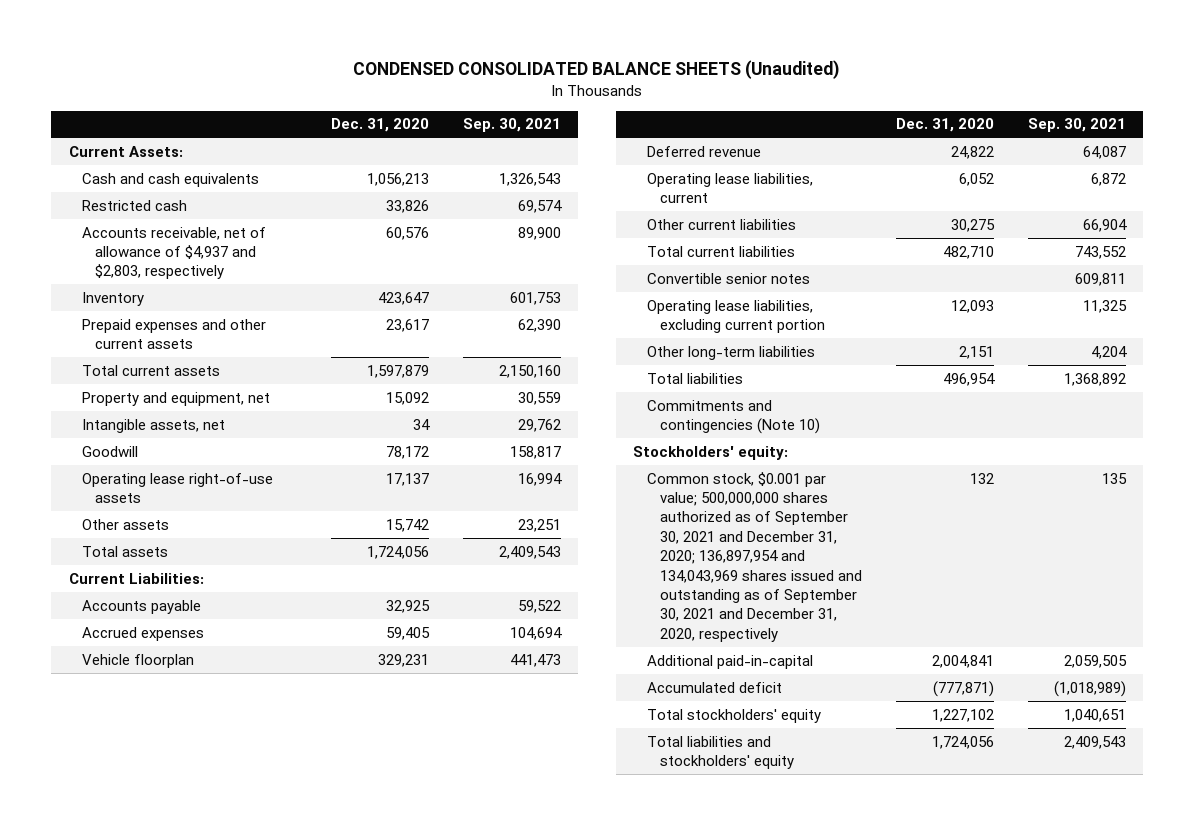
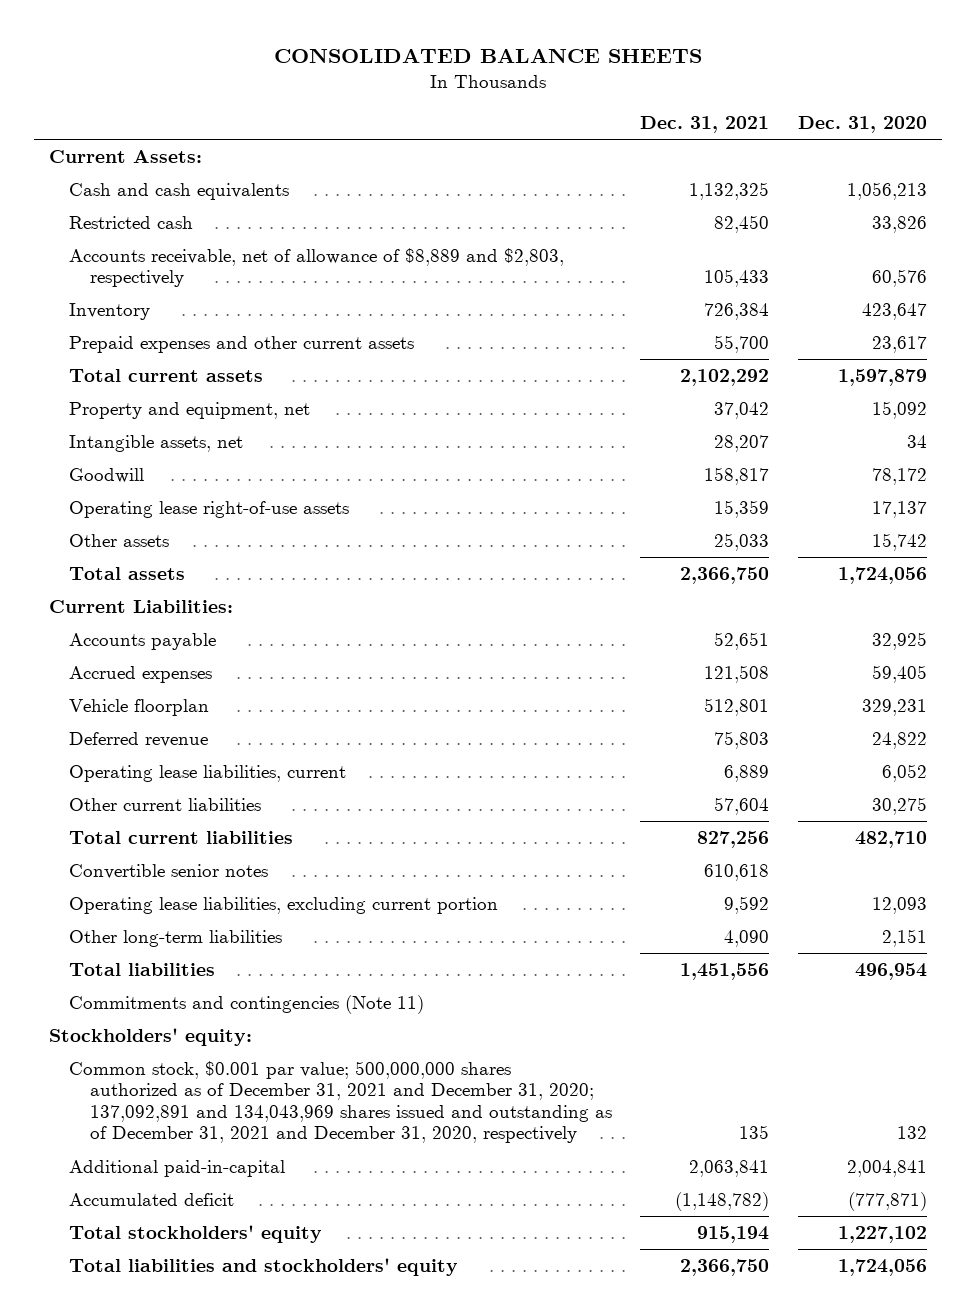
[353,60,841,80] CONDENSED CONSOLIDATED BALANCE SHEETS (Unaudited) -> [274,48,703,64] CONSOLIDATED BALANCE SHEETS
[463,118,562,133] Sep. 30, 2021 -> none
none -> [640,116,770,134] Dec. 31, 2021
[81,226,266,280] Accounts receivable, net of allowance of $4,937 and $2,803, respectively -> [69,247,565,288] Accounts receivable, net of allowance of $8,889 and $2,803, respectively
[646,399,820,435] Commitments and contingencies (Note 10) -> [69,994,425,1014] Commitments and contingencies (Note 11)
[646,471,862,642] Common stock, $0.001 par value; 500,000,000 shares authorized as of September 30, 2021 and December 31, 2020; 136,897,954 and 134,043,969 shares issued and outstanding as of September 30, 2021 and December 31, 2020, respectively -> [69,1060,612,1144] Common stock, $0.001 par value; 500,000,000 shares authorized as of December 31, 2021 and December 31, 2020; 137,092,891 and 134,043,969 shares issued and outstanding as of December 31, 2021 and December 31, 2020, respectively

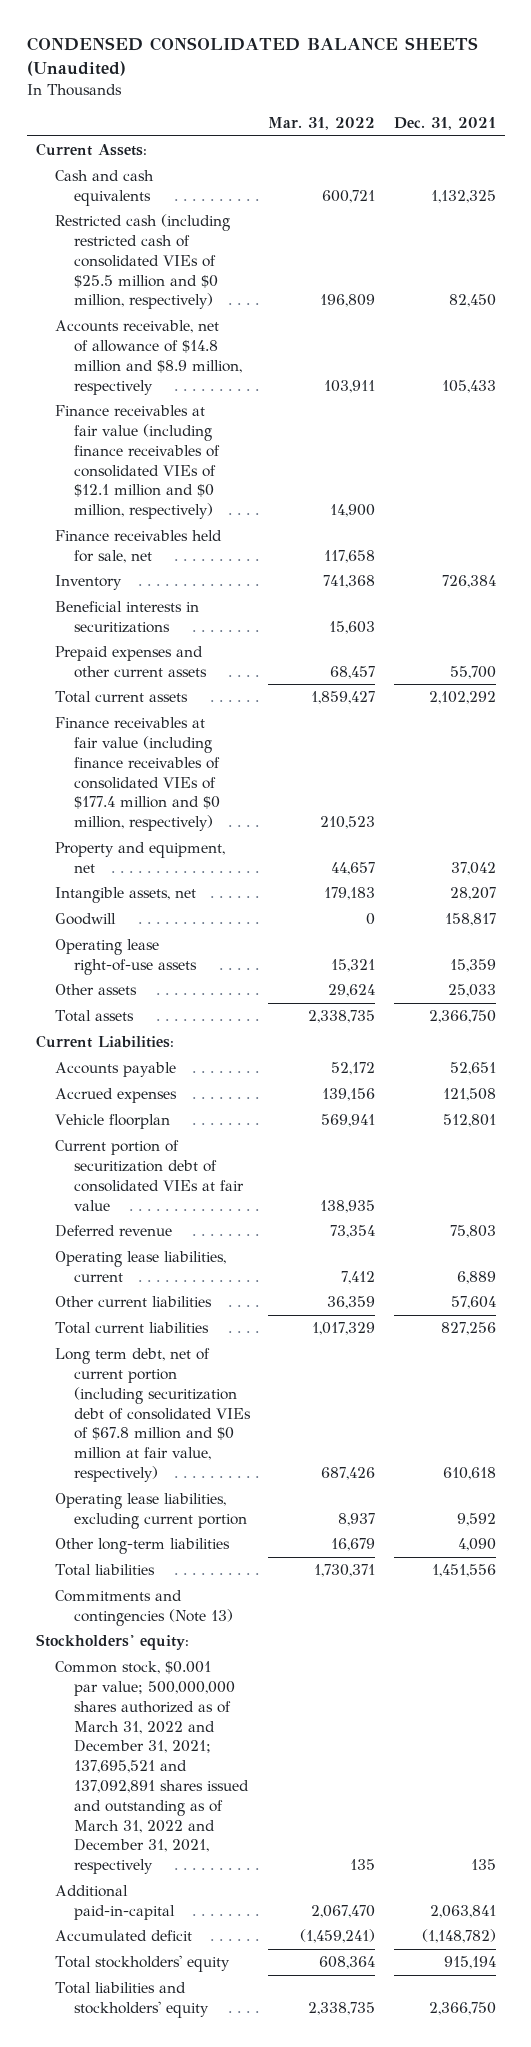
[274,48,703,64] CONSOLIDATED BALANCE SHEETS -> [26,37,478,77] CONDENSED CONSOLIDATED BALANCE SHEETS (Unaudited)
[798,116,928,134] Dec. 31, 2020 -> none
none -> [268,117,376,131] Mar. 31, 2022
[69,215,194,229] Restricted cash -> [55,214,231,310] Restricted cash (including restricted cash of consolidated VIEs of $25.5 million and $0 million, respectively)
[69,247,565,288] Accounts receivable, net of allowance of $8,889 and $2,803, respectively -> [55,320,243,395] Accounts receivable, net of allowance of $14.8 million and $8.9 million, respectively
none -> [55,405,221,520] Finance receivables at fair value (including finance receivables of consolidated VIEs of $12.1 million and $0 million, respectively)
none -> [55,530,223,563] Finance receivables held for sale, net
none -> [55,601,200,633] Beneficial interests in securitizations
none -> [55,717,221,832] Finance receivables at fair value (including finance receivables of consolidated VIEs of $177.4 million and $0 million, respectively)
none -> [55,1140,245,1211] Current portion of securitization debt of consolidated VIEs at fair value
[69,863,269,879] Convertible senior notes -> [55,1348,252,1482] Long term debt, net of current portion (including securitization debt of consolidated VIEs of $67.8 million and $0 million at fair value, respectively)
[69,994,425,1014] Commitments and contingencies (Note 11) -> [55,1590,234,1626] Commitments and contingencies (Note 13)
[69,1060,612,1144] Common stock, $0.001 par value; 500,000,000 shares authorized as of December 31, 2021 and December 31, 2020; 137,092,891 and 134,043,969 shares issued and outstanding as of December 31, 2021 and December 31, 2020, respectively -> [55,1661,250,1875] Common stock, $0.001 par value; 500,000,000 shares authorized as of March 31, 2022 and December 31, 2021; 137,695,521 and 137,092,891 shares issued and outstanding as of March 31, 2022 and December 31, 2021, respectively

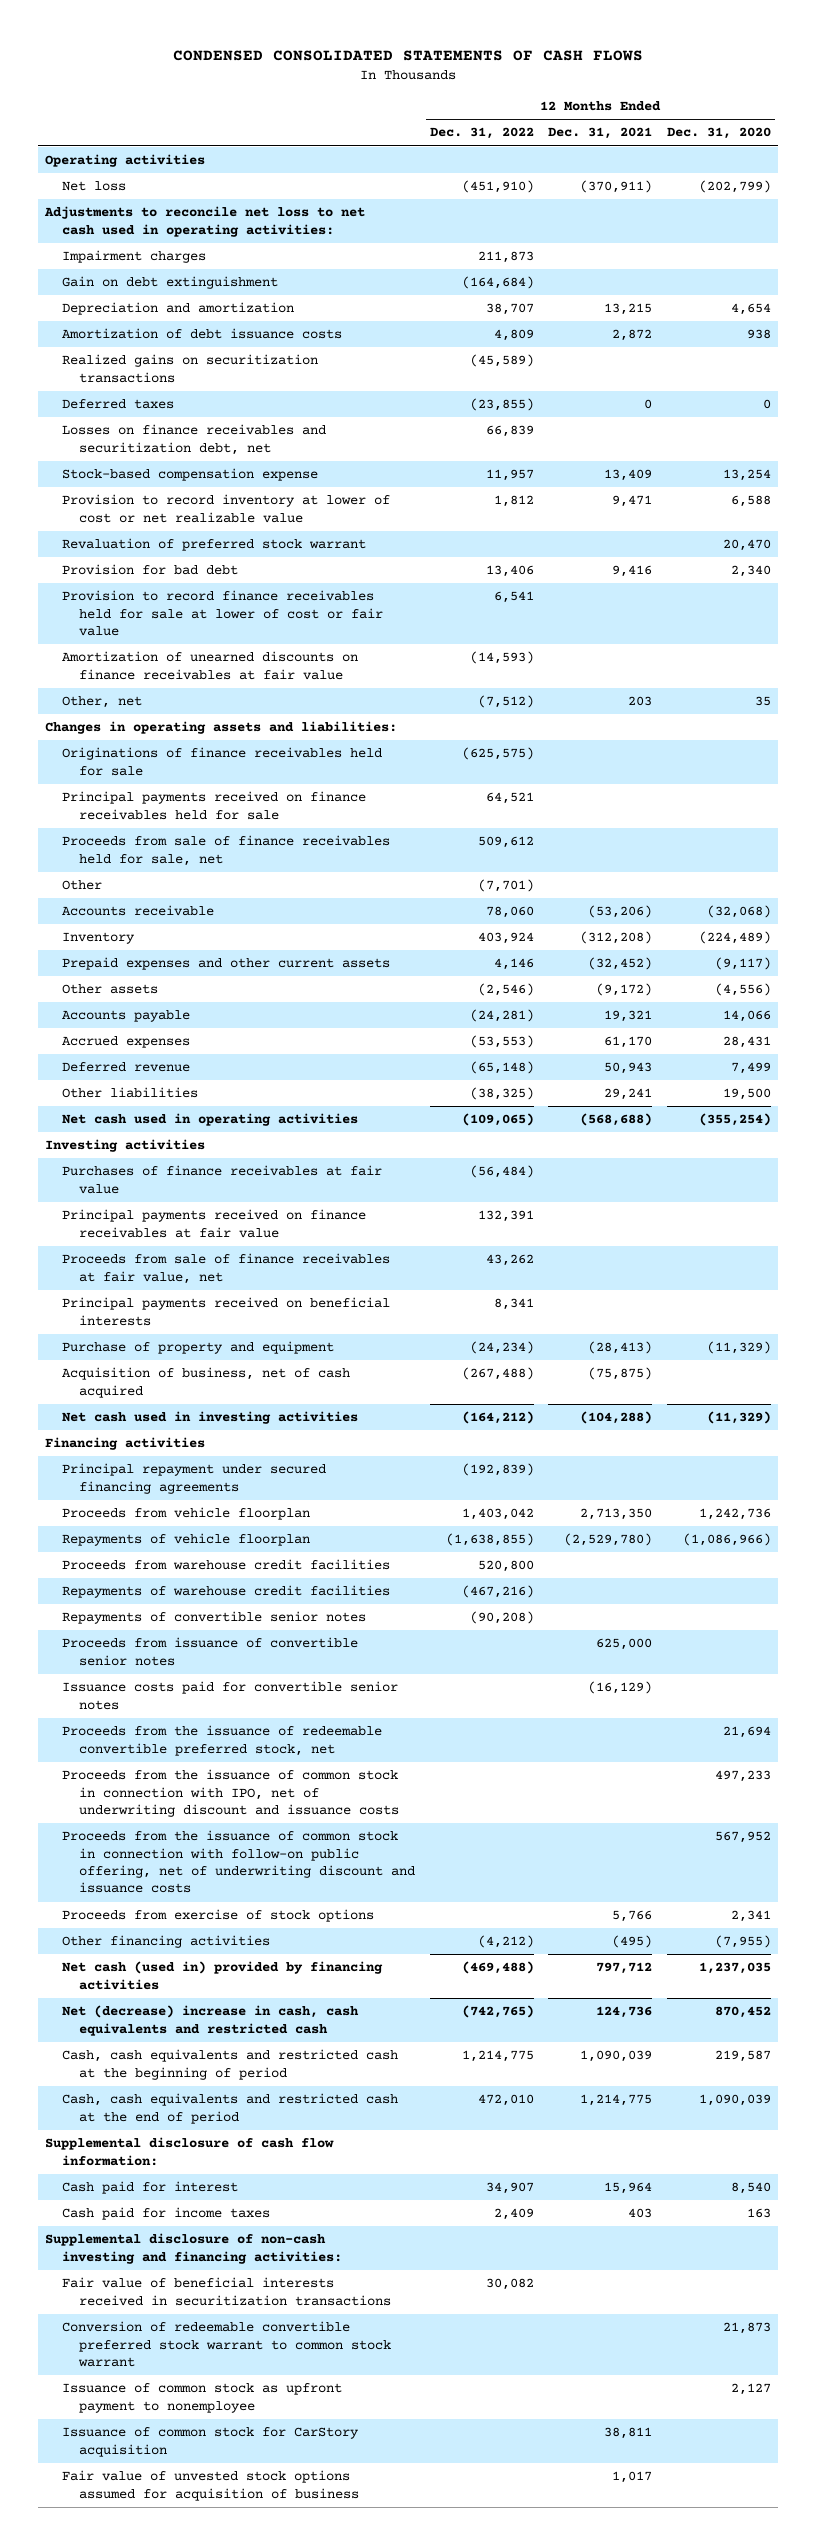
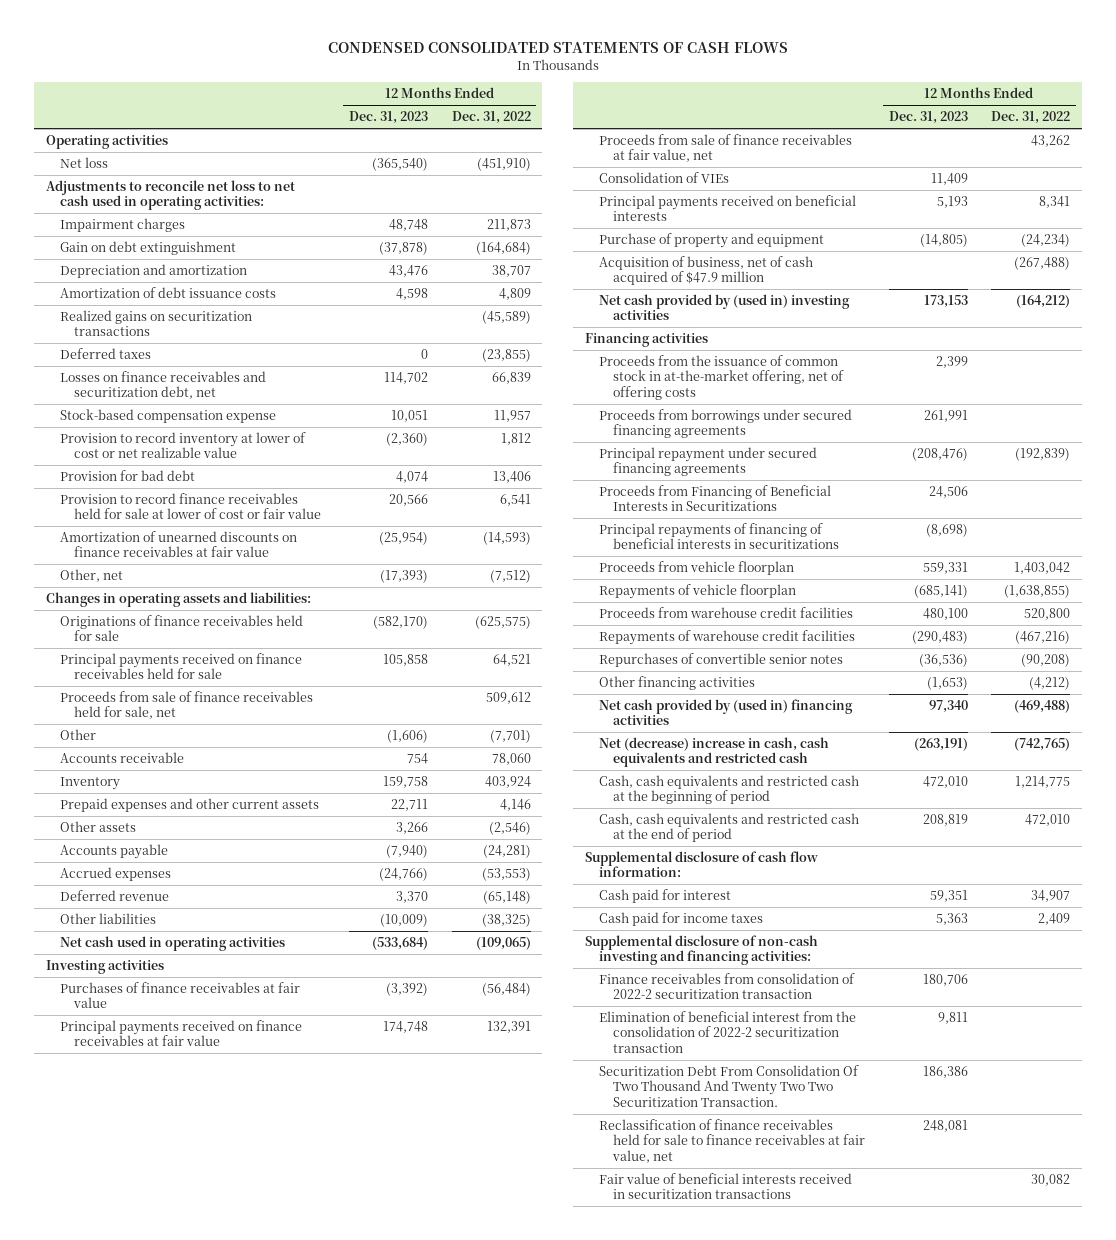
[548,127,653,140] Dec. 31, 2021 -> none
[667,127,772,140] Dec. 31, 2020 -> none
none -> [349,111,429,125] Dec. 31, 2023
[62,538,367,552] Revaluation of preferred stock warrant -> none
none -> [599,171,730,183] Consolidation of VIEs
[62,1367,351,1398] Acquisition of business, net of cash acquired -> [599,255,814,286] Acquisition of business, net of cash acquired of $47.9 million
[62,1411,359,1425] Net cash used in investing activities -> [599,293,851,321] Net cash provided by (used in) investing activities
none -> [599,354,845,400] Proceeds from the issuance of common stock in at-the-market offering, net of offering costs
none -> [599,408,853,439] Proceeds from borrowings under secured financing agreements
none -> [599,484,832,512] Proceeds from Financing of Beneficial Interests in Securitizations
none -> [599,522,840,550] Principal repayments of financing of beneficial interests in securitizations
[62,1637,359,1666] Proceeds from issuance of convertible senior notes -> none
[62,1681,399,1710] Issuance costs paid for convertible senior notes -> none
[62,1725,383,1756] Proceeds from the issuance of redeemable convertible preferred stock, net -> none
[62,1769,399,1818] Proceeds from the issuance of common stock in connection with IPO, net of underwriting discount and issuance costs -> none
[62,1830,415,1894] Proceeds from the issuance of common stock in connection with follow-on public offering, net of underwriting discount and issuance costs -> none
[62,1909,375,1923] Proceeds from exercise of stock options -> none
[62,1611,367,1625] Repayments of convertible senior notes -> [599,652,844,667] Repurchases of convertible senior notes
[62,1961,384,1990] Net cash (used in) provided by financing activities -> [599,698,854,726] Net cash provided by (used in) financing activities
none -> [599,972,856,1000] Finance receivables from consolidation of 2022-2 securitization transaction
none -> [599,1010,857,1053] Elimination of beneficial interest from the consolidation of 2022-2 securitization transaction
none -> [599,1064,860,1107] Securitization Debt From Consolidation Of Two Thousand And Twenty Two Two Securitization Transaction.
none -> [599,1118,866,1163] Reclassification of finance receivables held for sale to finance receivables at fair value, net
[62,2321,391,2368] Conversion of redeemable convertible preferred stock warrant to common stock warrant -> none
[62,2383,343,2413] Issuance of common stock as upfront payment to nonemployee -> none
[62,2427,360,2457] Issuance of common stock for CarStory acquisition -> none
[62,2470,359,2501] Fair value of unvested stock options assumed for acquisition of business -> none

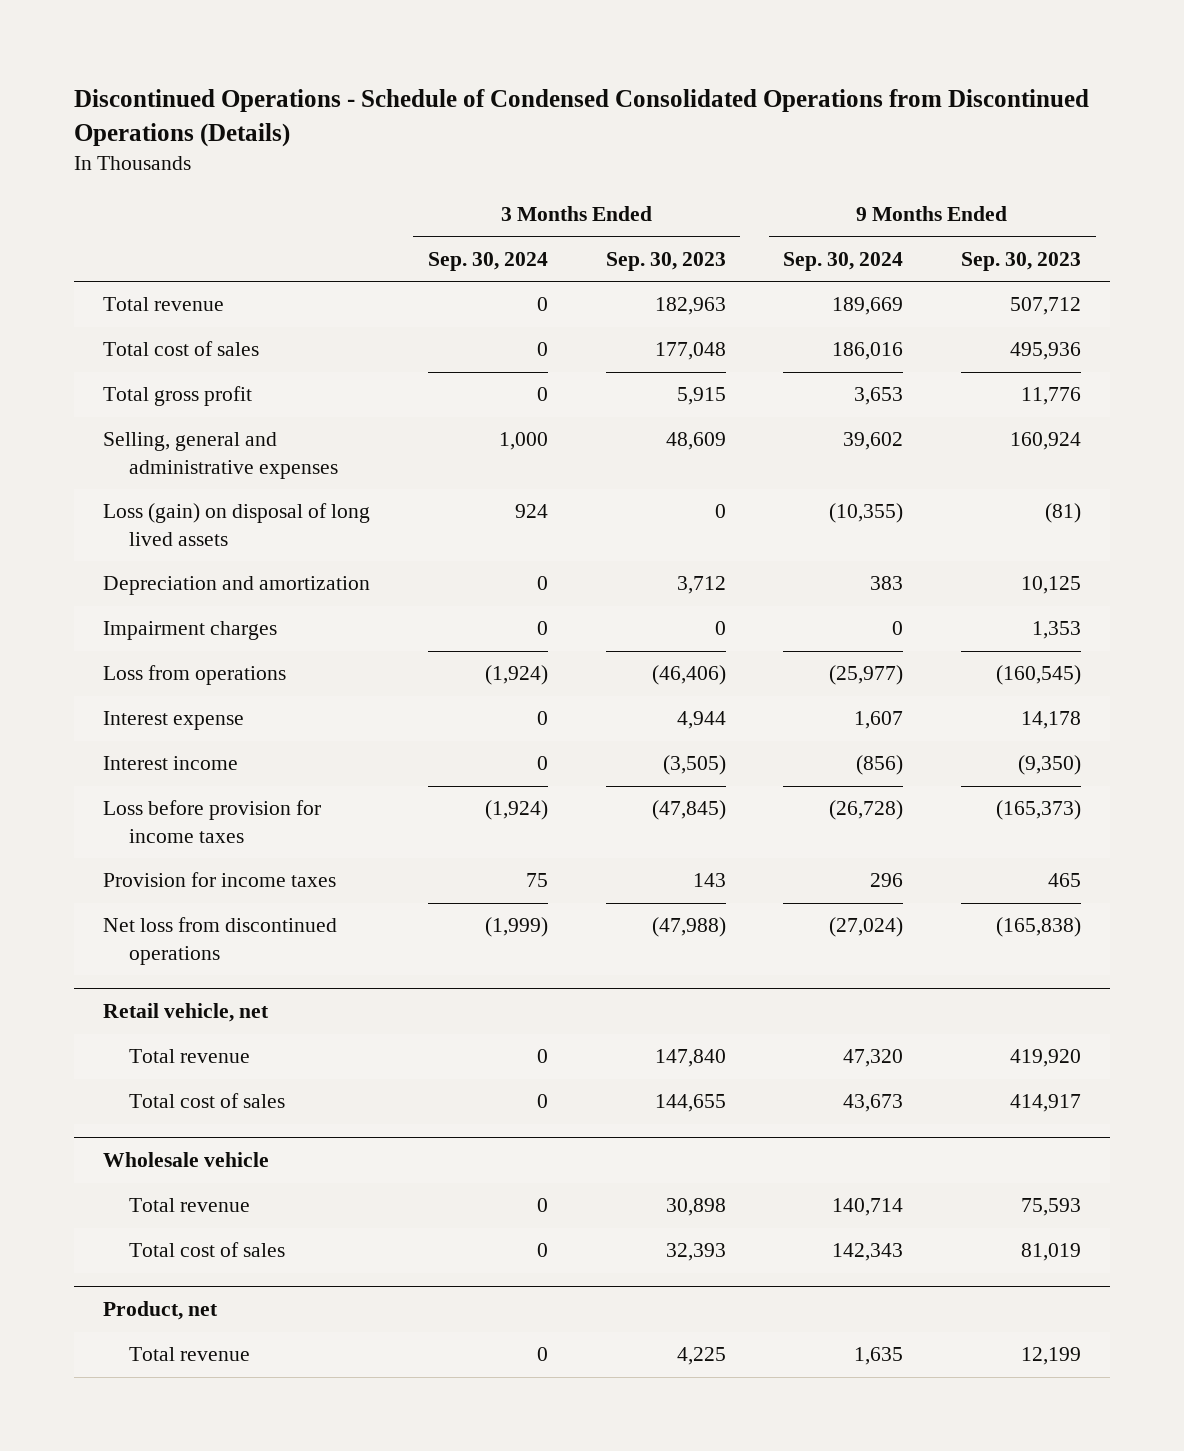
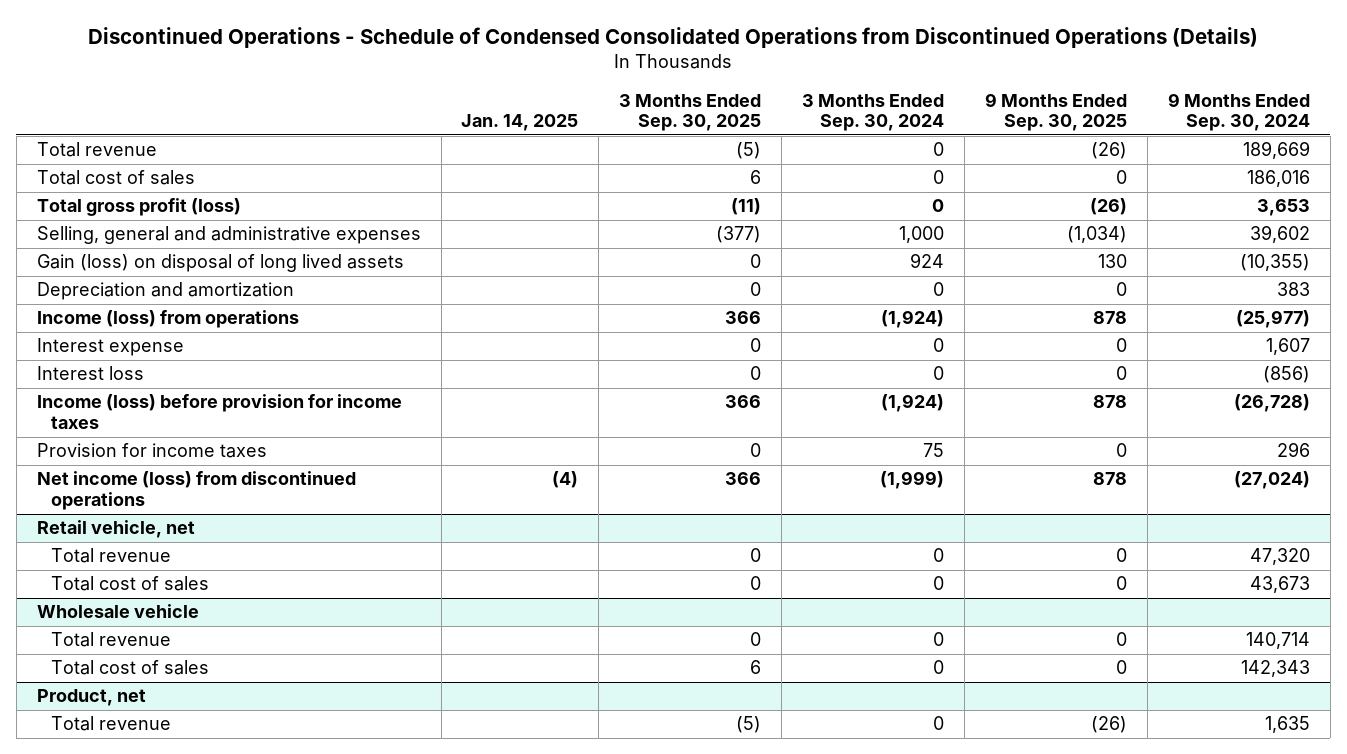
[605,251,726,271] Sep. 30, 2023 -> none
[961,251,1082,271] Sep. 30, 2023 -> none
none -> [461,114,579,132] Jan. 14, 2025
none -> [619,93,762,132] 3 Months Ended Sep. 30, 2025
none -> [985,92,1128,132] 9 Months Ended Sep. 30, 2025
[102,386,252,407] Total gross profit -> [36,198,241,217] Total gross profit (loss)
[102,503,370,546] Loss (gain) on disposal of long lived assets -> [36,254,404,273] Gain (loss) on disposal of long lived assets
[102,621,277,641] Impairment charges -> none
[102,665,286,686] Loss from operations -> [36,310,299,329] Income (loss) from operations
[102,756,238,771] Interest income -> [36,366,144,381] Interest loss
[102,800,321,843] Loss before provision for income taxes -> [36,394,402,430] Income (loss) before provision for income taxes
[102,917,337,965] Net loss from discontinued operations -> [36,471,356,511] Net income (loss) from discontinued operations

